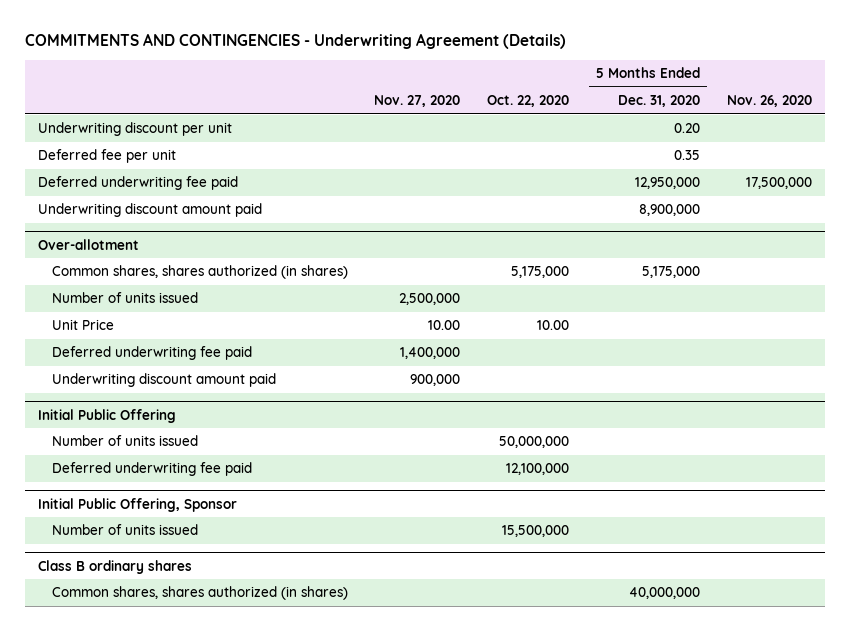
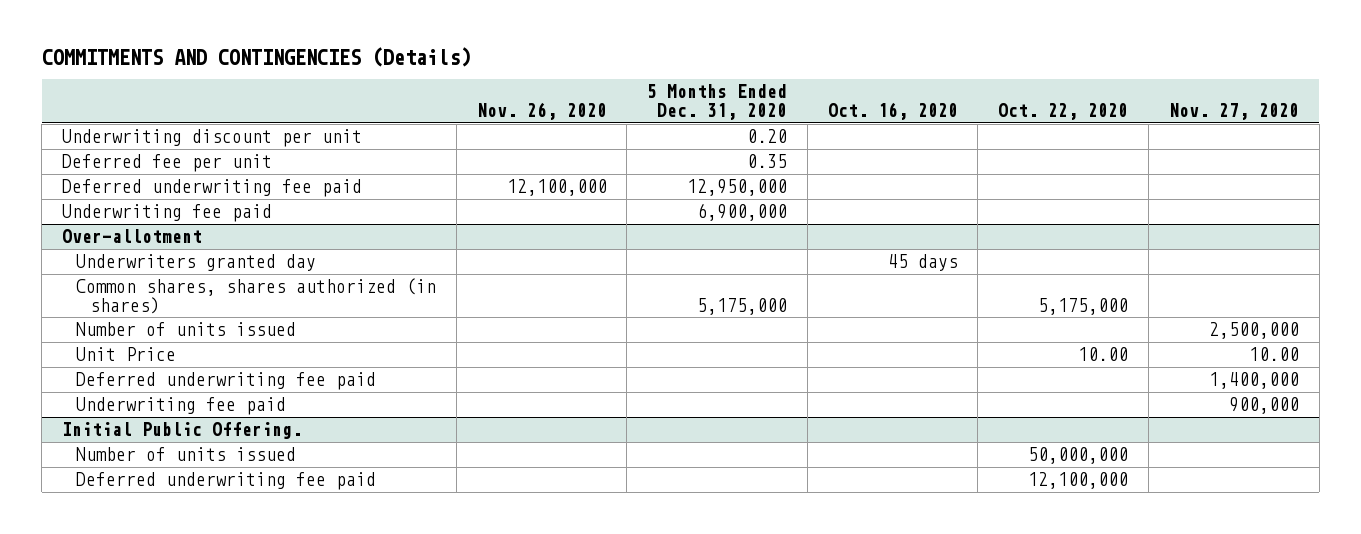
[25,33,567,50] COMMITMENTS AND CONTINGENCIES - Underwriting Agreement (Details) -> [41,46,471,67] COMMITMENTS AND CONTINGENCIES (Details)
none -> [827,102,958,121] Oct. 16, 2020
[745,177,812,190] 17,500,000 -> [506,179,607,197] 12,100,000
[38,203,263,218] Underwriting discount amount paid -> [62,204,273,223] Underwriting fee paid
[639,204,701,217] 8,900,000 -> [697,203,788,222] 6,900,000
none -> [75,254,316,272] Underwriters granted day
[51,373,276,388] Underwriting discount amount paid -> [75,397,286,416] Underwriting fee paid
[38,408,177,423] Initial Public Offering -> [62,422,303,440] Initial Public Offering.
[38,497,238,512] Initial Public Offering, Sponsor -> none
[51,524,198,536] Number of units issued -> none
[38,559,193,574] Class B ordinary shares -> none
[51,586,348,601] Common shares, shares authorized (in shares) -> none

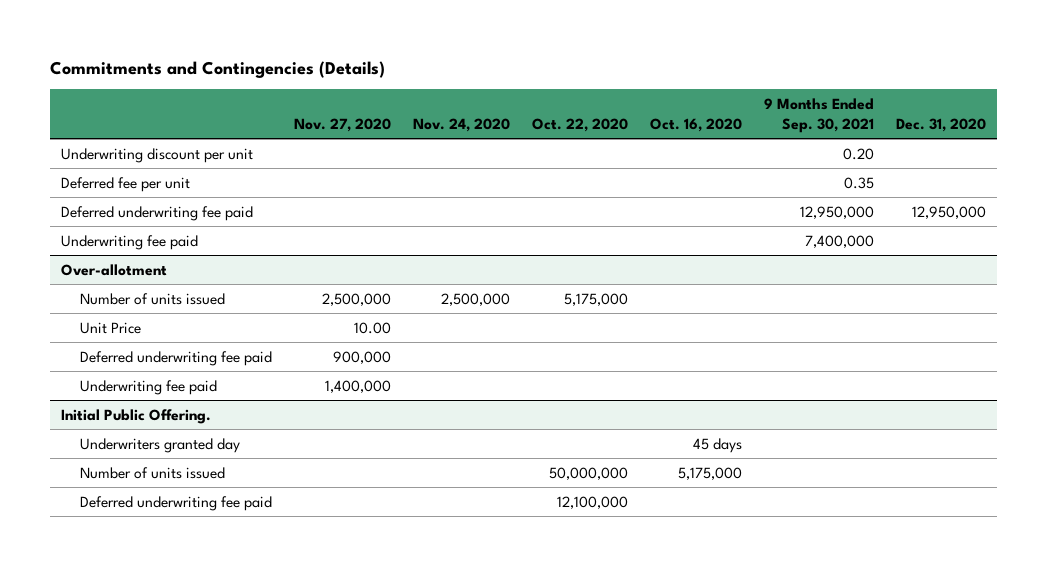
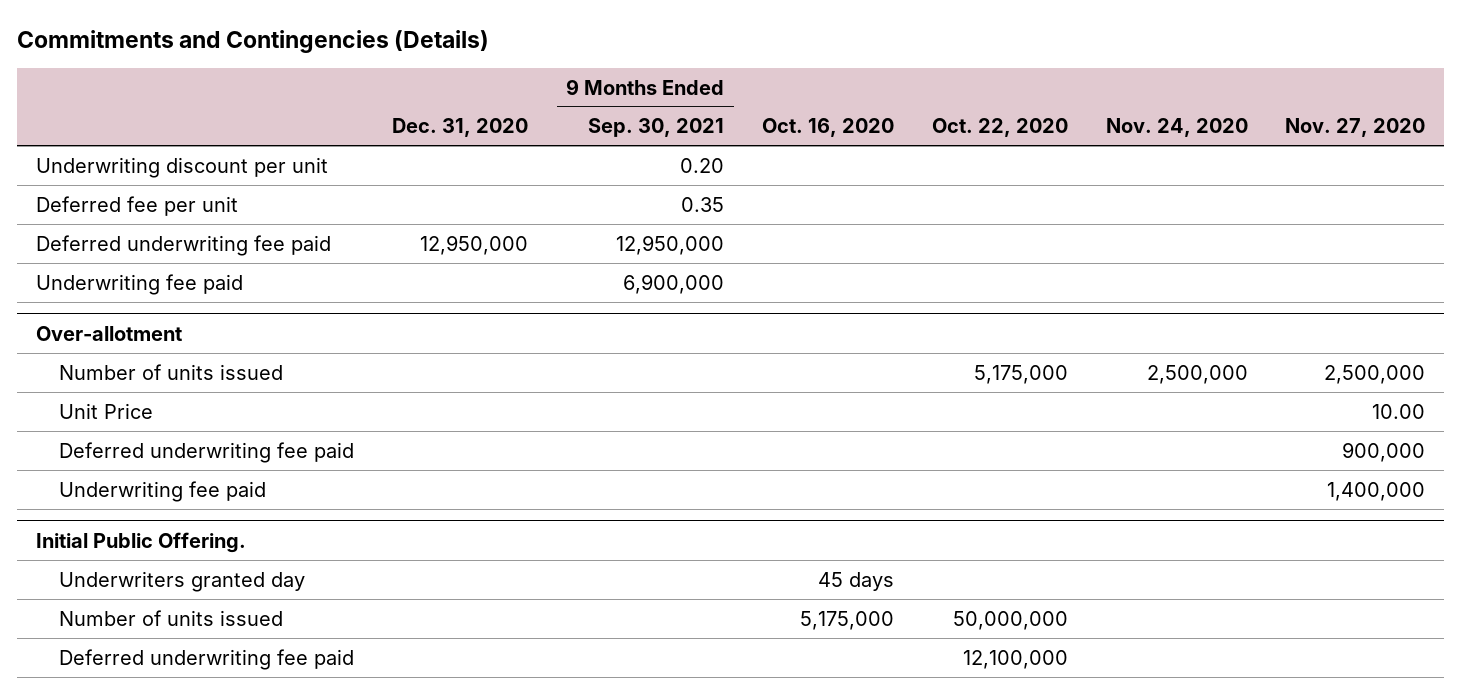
[805,234,875,248] 7,400,000 -> [623,273,725,294] 6,900,000

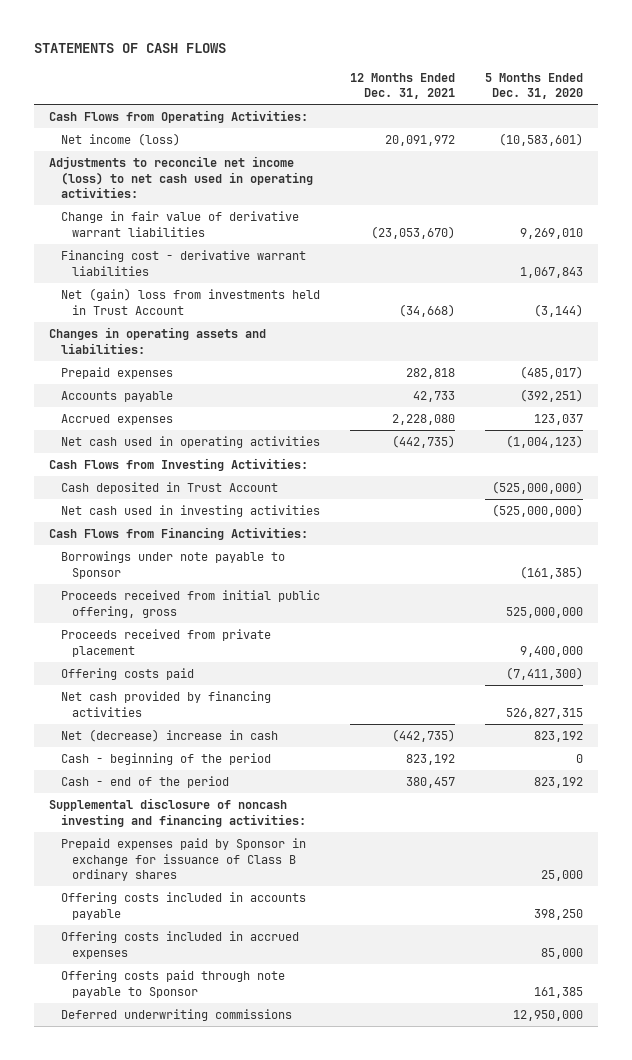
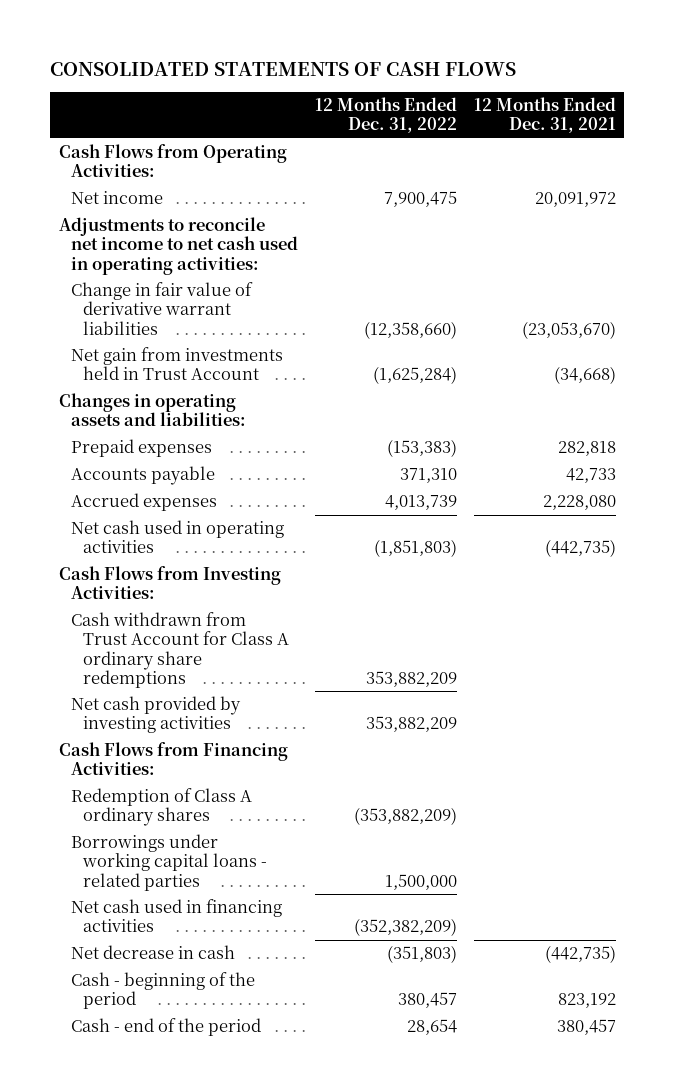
[34,43,227,54] STATEMENTS OF CASH FLOWS -> [50,61,517,76] CONSOLIDATED STATEMENTS OF CASH FLOWS
[484,72,583,100] 5 Months Ended Dec. 31, 2020 -> none
none -> [314,97,457,134] 12 Months Ended Dec. 31, 2022
[60,133,180,147] Net income (loss) -> [70,191,163,205] Net income
[49,156,313,199] Adjustments to reconcile net income (loss) to net cash used in operating activities: -> [58,217,298,275] Adjustments to reconcile net income to net cash used in operating activities:
[60,250,306,276] Financing cost - derivative warrant liabilities -> none
[60,288,320,315] Net (gain) loss from investments held in Trust Account -> [70,347,283,381] Net gain from investments held in Trust Account
[60,482,278,495] Cash deposited in Trust Account -> none
none -> [70,612,290,688] Cash withdrawn from Trust Account for Class A ordinary share redemptions
[60,505,320,518] Net cash used in investing activities -> [70,696,241,734] Net cash provided by investing activities
[60,590,320,618] Proceeds received from initial public offering, gross -> none
[60,629,271,657] Proceeds received from private placement -> none
[60,668,194,681] Offering costs paid -> none
none -> [70,788,252,827] Redemption of Class A ordinary shares
[60,551,285,579] Borrowings under note payable to Sponsor -> [70,834,268,891] Borrowings under working capital loans - related parties
[60,691,271,717] Net cash provided by financing activities -> [70,899,282,933] Net cash used in financing activities
[60,729,278,743] Net (decrease) increase in cash -> [70,945,235,960] Net decrease in cash
[49,798,306,827] Supplemental disclosure of noncash investing and financing activities: -> none
[60,838,306,882] Prepaid expenses paid by Sponsor in exchange for issuance of Class B ordinary shares -> none
[60,892,306,920] Offering costs included in accounts payable -> none
[60,931,299,959] Offering costs included in accrued expenses -> none
[60,970,285,998] Offering costs paid through note payable to Sponsor -> none
[60,1009,292,1022] Deferred underwriting commissions -> none

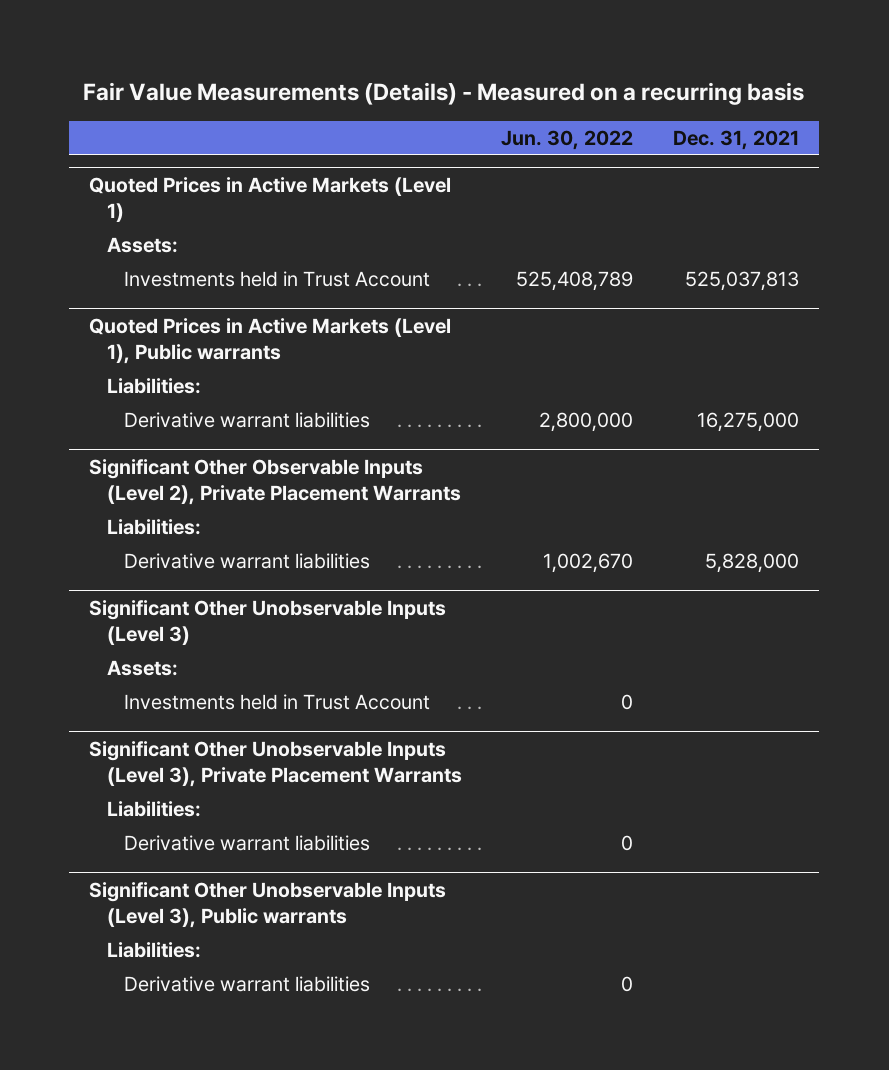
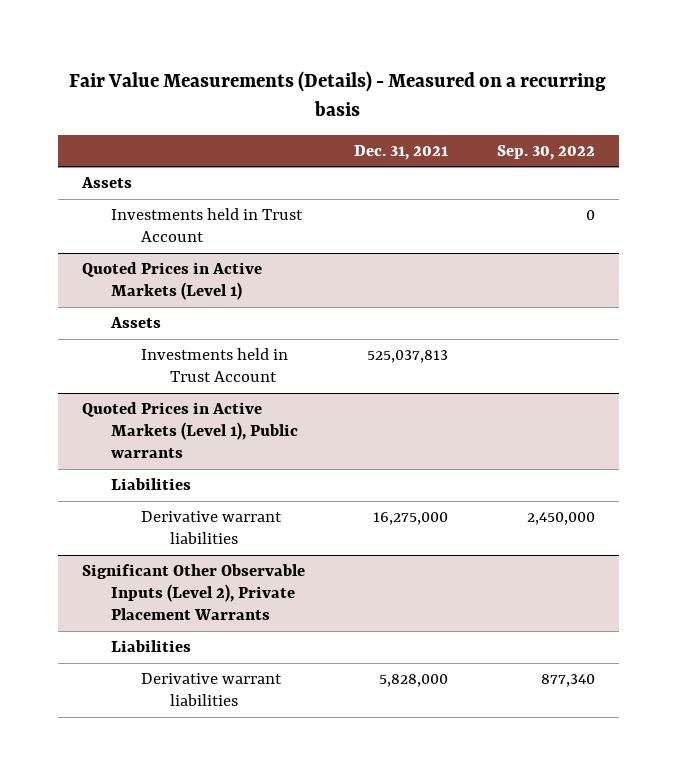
[501,129,634,150] Jun. 30, 2022 -> none
none -> [496,144,595,160] Sep. 30, 2022
none -> [81,177,133,189] Assets
none -> [111,208,304,243] Investments held in Trust Account
[106,237,178,254] Assets: -> [110,317,162,329] Assets
[106,378,201,395] Liabilities: -> [111,478,192,491] Liabilities
[106,519,201,536] Liabilities: -> [111,640,192,653] Liabilities
[89,599,447,645] Significant Other Unobservable Inputs (Level 3) -> none
[106,660,178,677] Assets: -> none
[123,694,430,711] Investments held in Trust Account -> none
[89,740,462,787] Significant Other Unobservable Inputs (Level 3), Private Placement Warrants -> none
[106,801,201,818] Liabilities: -> none
[123,835,370,852] Derivative warrant liabilities -> none
[89,881,447,928] Significant Other Unobservable Inputs (Level 3), Public warrants -> none
[106,942,201,959] Liabilities: -> none
[123,976,370,993] Derivative warrant liabilities -> none

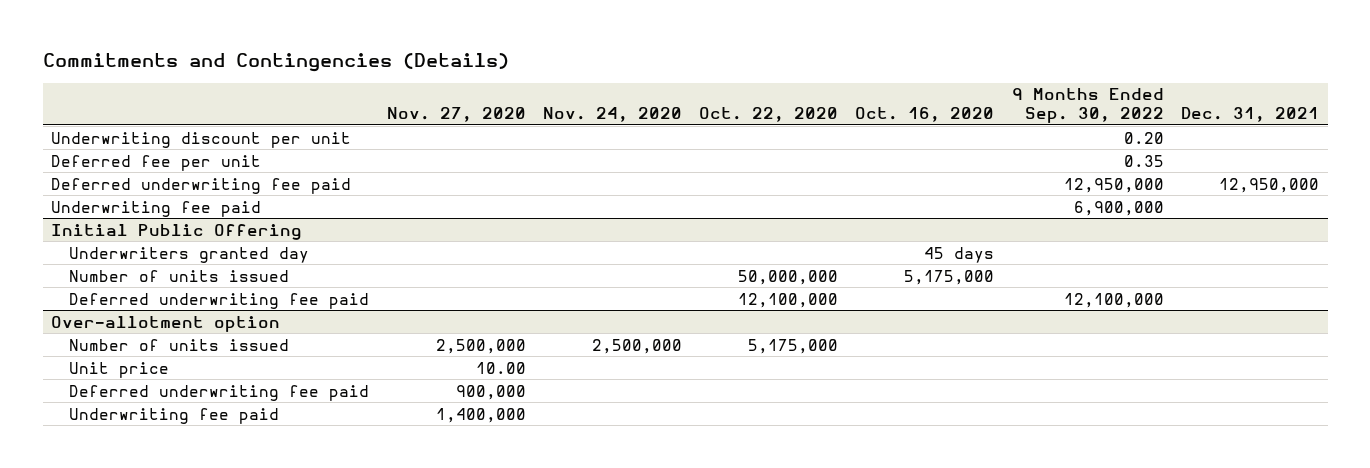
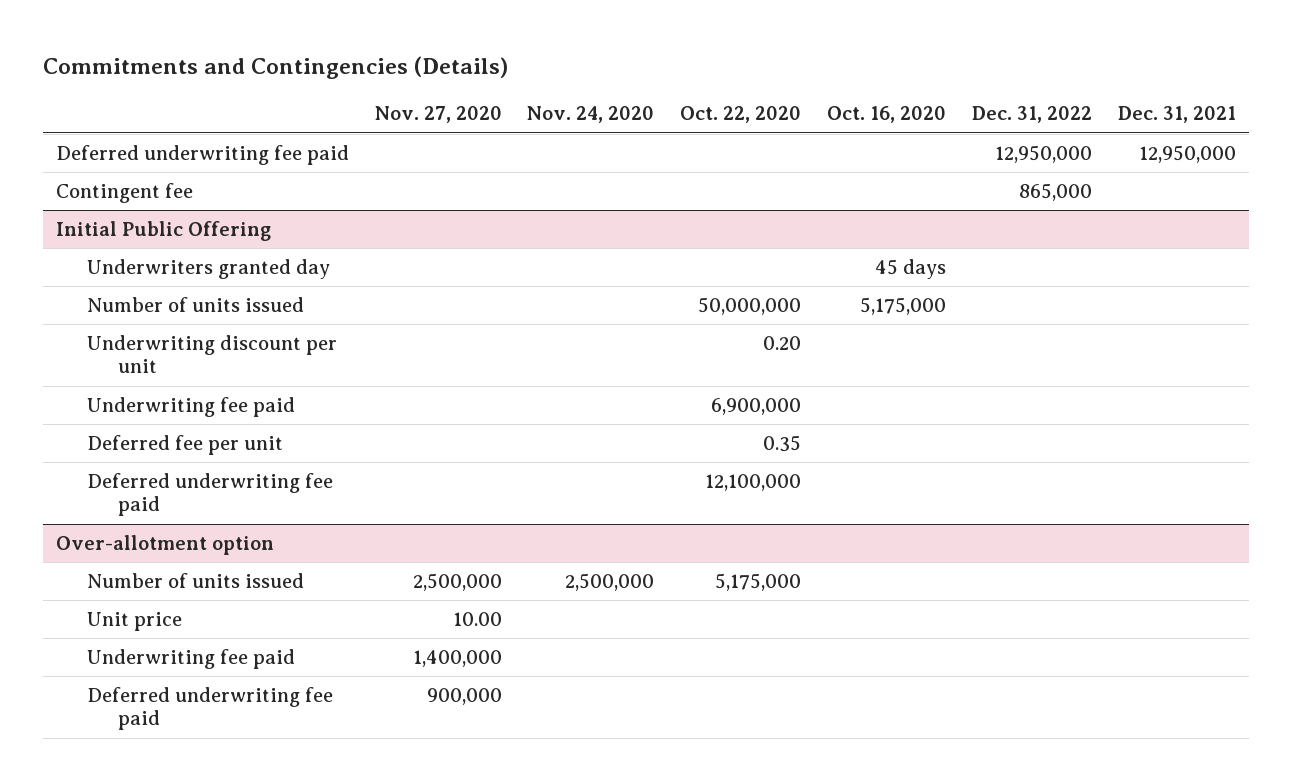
[1011,88,1164,123] 9 Months Ended Sep. 30, 2022 -> none
none -> [971,106,1092,124] Dec. 31, 2022
[51,131,352,148] Underwriting discount per unit -> none
[51,154,262,171] Deferred fee per unit -> none
[51,200,262,217] Underwriting fee paid -> none
none -> [55,183,193,204] Contingent fee
none -> [86,335,337,374] Underwriting discount per unit
none -> [86,397,295,418] Underwriting fee paid
none -> [86,435,283,456] Deferred fee per unit
[69,384,370,401] Deferred underwriting fee paid -> [86,687,333,731] Deferred underwriting fee paid

